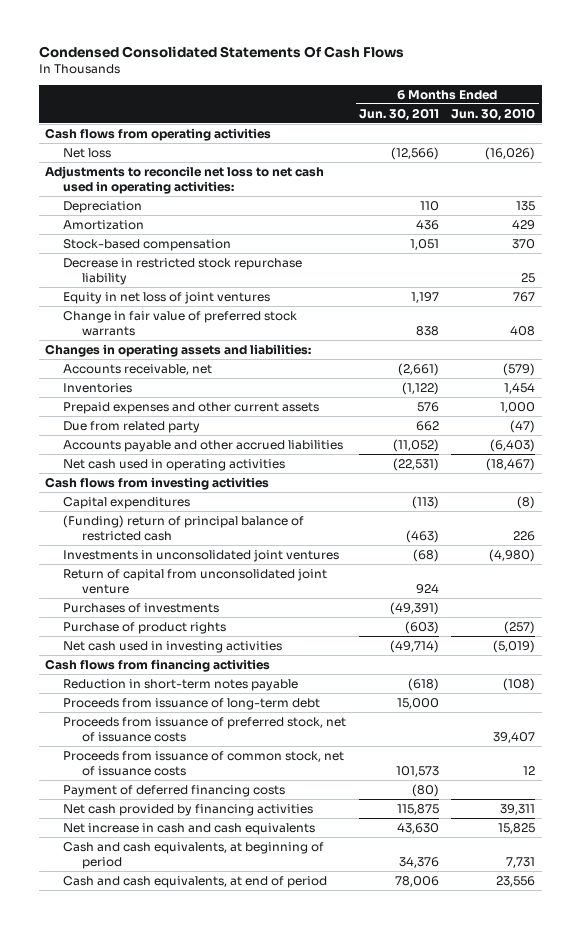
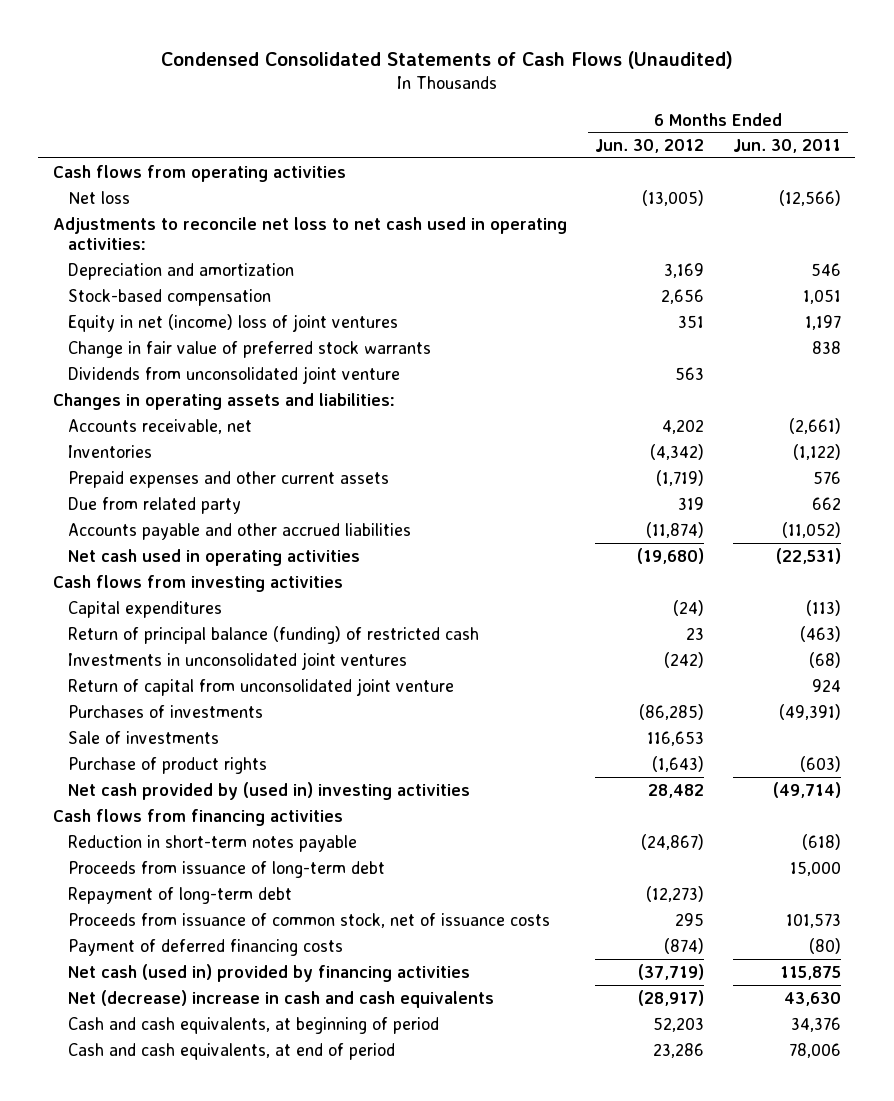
[38,46,404,59] Condensed Consolidated Statements Of Cash Flows -> [160,50,733,69] Condensed Consolidated Statements of Cash Flows (Unaudited)
[451,107,536,121] Jun. 30, 2010 -> none
none -> [595,139,705,154] Jun. 30, 2012
[63,200,143,213] Depreciation -> none
[63,219,145,230] Amortization -> none
none -> [67,262,294,280] Depreciation and amortization
[63,257,303,285] Decrease in restricted stock repurchase liability -> none
[63,291,271,304] Equity in net loss of joint ventures -> [67,313,398,332] Equity in net (income) loss of joint ventures
none -> [67,365,400,384] Dividends from unconsolidated joint venture
[63,514,305,541] (Funding) return of principal balance of restricted cash -> [67,625,479,644] Return of principal balance (funding) of restricted cash
none -> [67,730,219,744] Sale of investments
[63,640,283,653] Net cash used in investing activities -> [67,781,470,800] Net cash provided by (used in) investing activities
[63,716,347,742] Proceeds from issuance of preferred stock, net of issuance costs -> none
none -> [67,886,292,904] Repayment of long-term debt
[63,803,314,816] Net cash provided by financing activities -> [67,963,470,982] Net cash (used in) provided by financing activities
[63,822,316,835] Net increase in cash and cash equivalents -> [67,989,494,1008] Net (decrease) increase in cash and cash equivalents

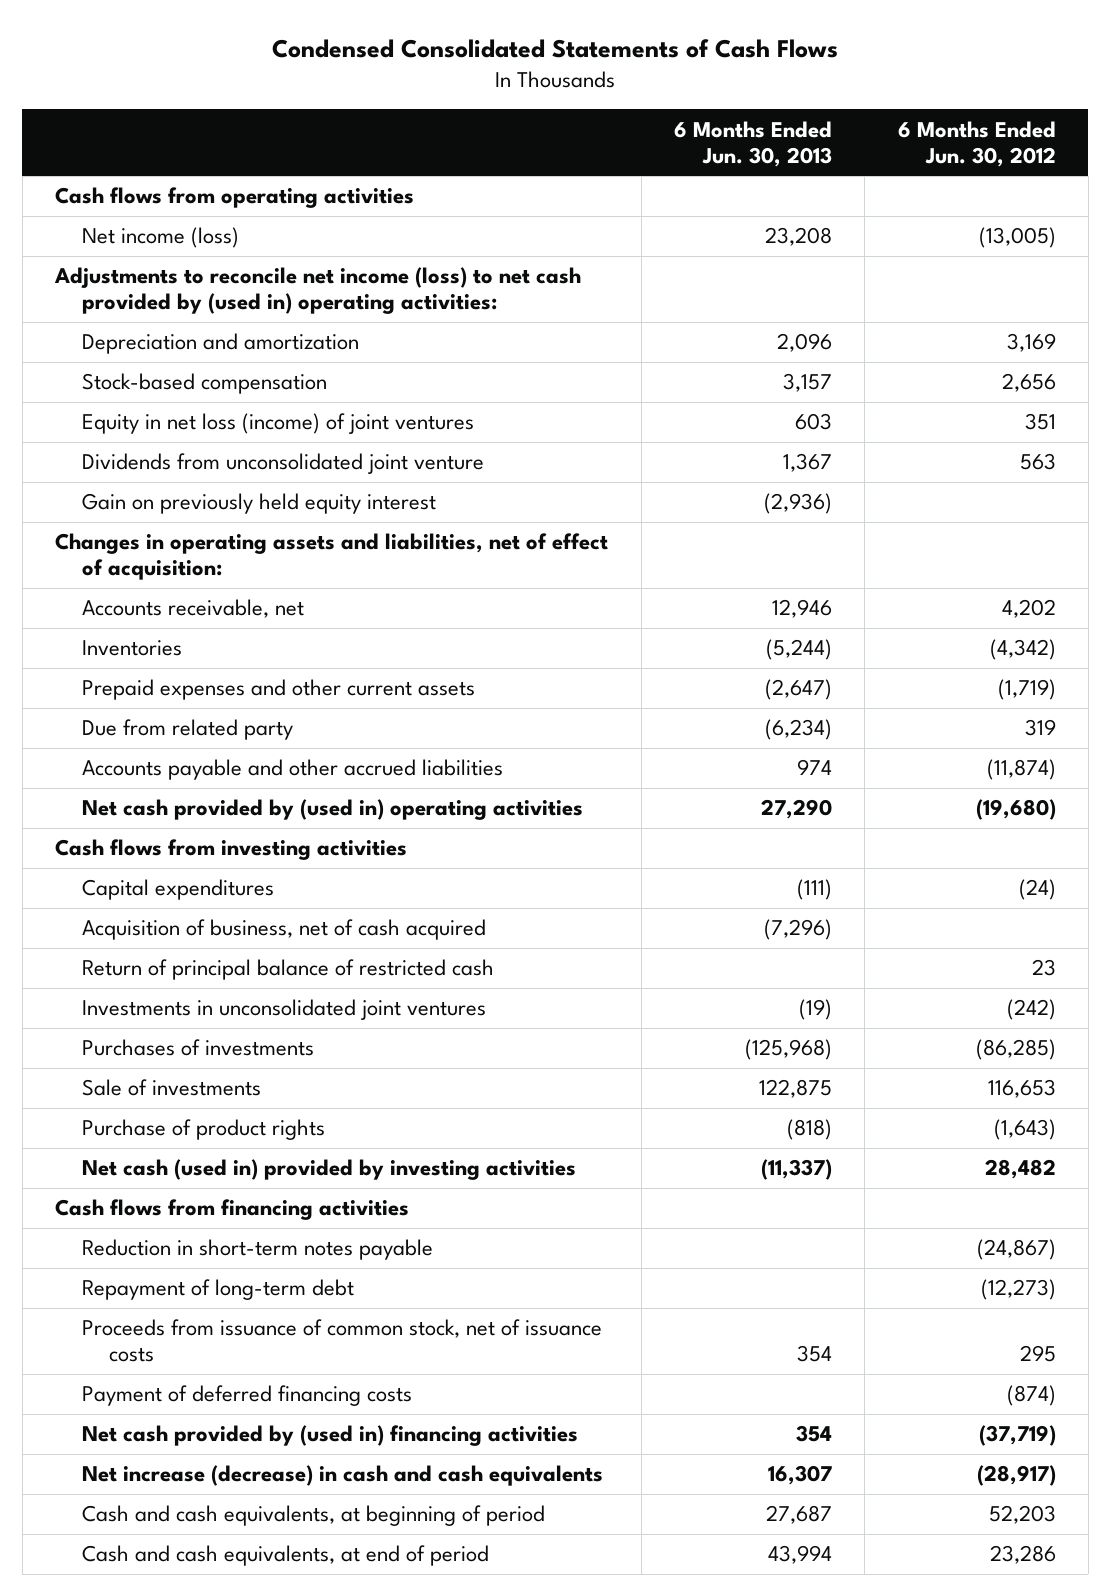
[160,50,733,69] Condensed Consolidated Statements of Cash Flows (Unaudited) -> [272,38,839,58] Condensed Consolidated Statements of Cash Flows
[732,139,841,154] Jun. 30, 2011 -> none
none -> [673,120,832,167] 6 Months Ended Jun. 30, 2013
[67,190,130,204] Net loss -> [81,227,239,249] Net income (loss)
[52,216,567,251] Adjustments to reconcile net loss to net cash used in operating activities: -> [54,267,582,315] Adjustments to reconcile net income (loss) to net cash provided by (used in) operating activities:
[67,340,431,358] Change in fair value of preferred stock warrants -> none
[67,313,398,332] Equity in net (income) loss of joint ventures -> [81,413,474,435] Equity in net loss (income) of joint ventures
none -> [81,493,436,515] Gain on previously held equity interest
[52,392,395,410] Changes in operating assets and liabilities: -> [55,533,609,581] Changes in operating assets and liabilities, net of effect of acquisition:
[67,548,360,566] Net cash used in operating activities -> [81,799,583,821] Net cash provided by (used in) operating activities
none -> [81,919,486,941] Acquisition of business, net of cash acquired
[67,625,479,644] Return of principal balance (funding) of restricted cash -> [81,959,494,981] Return of principal balance of restricted cash
[67,677,454,696] Return of capital from unconsolidated joint venture -> none
[67,781,470,800] Net cash provided by (used in) investing activities -> [81,1159,576,1181] Net cash (used in) provided by investing activities
[67,860,385,878] Proceeds from issuance of long-term debt -> none
[67,963,470,982] Net cash (used in) provided by financing activities -> [81,1425,578,1447] Net cash provided by (used in) financing activities
[67,989,494,1008] Net (decrease) increase in cash and cash equivalents -> [81,1465,603,1487] Net increase (decrease) in cash and cash equivalents

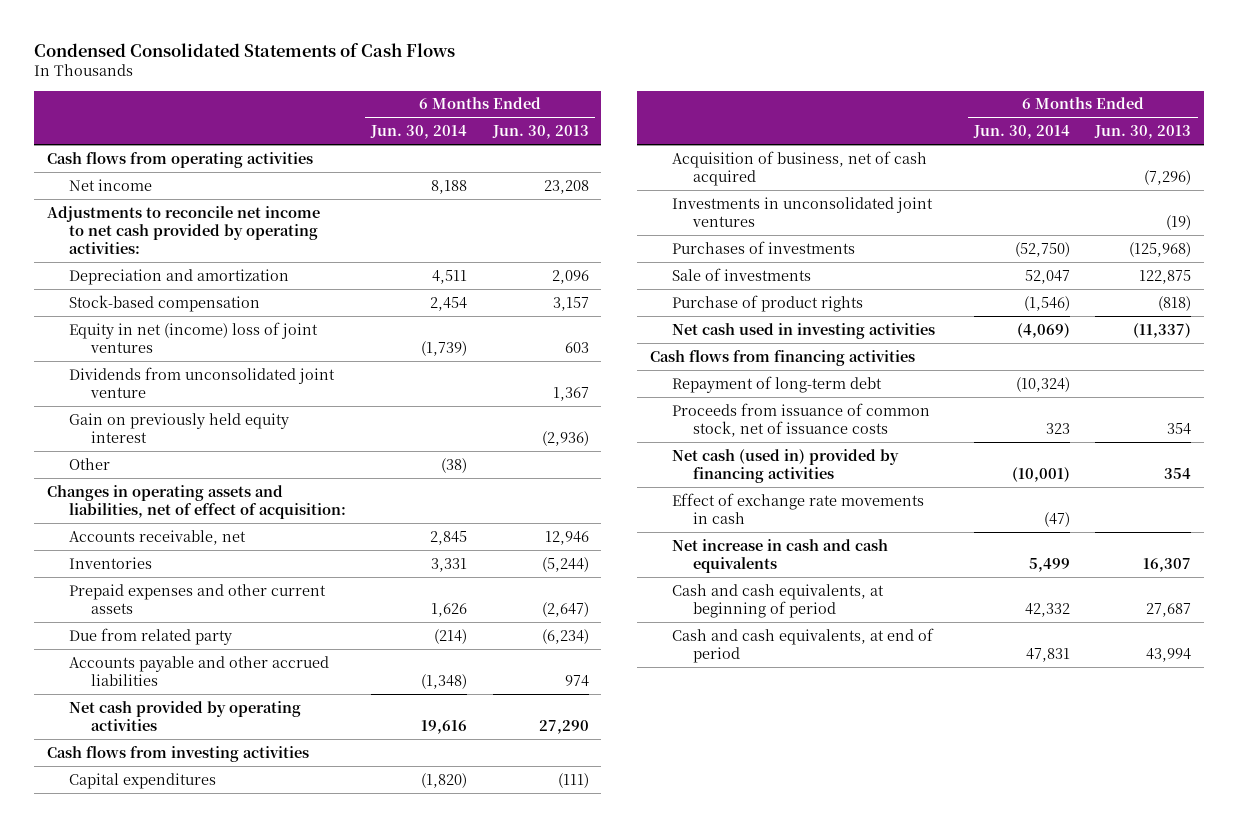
[897,120,1056,167] 6 Months Ended Jun. 30, 2012 -> none
none -> [370,125,468,140] Jun. 30, 2014
[81,227,239,249] Net income (loss) -> [68,178,152,191] Net income
[54,267,582,315] Adjustments to reconcile net income (loss) to net cash provided by (used in) operating activities: -> [47,205,321,254] Adjustments to reconcile net income to net cash provided by operating activities:
[81,413,474,435] Equity in net loss (income) of joint ventures -> [68,321,318,353] Equity in net (income) loss of joint ventures
none -> [68,457,110,470] Other
[81,799,583,821] Net cash provided by (used in) operating activities -> [68,700,301,731] Net cash provided by operating activities
[81,959,494,981] Return of principal balance of restricted cash -> none
[81,1159,576,1181] Net cash (used in) provided by investing activities -> [671,322,935,339] Net cash used in investing activities
[81,1239,433,1261] Reduction in short-term notes payable -> none
[81,1385,412,1407] Payment of deferred financing costs -> none
[81,1425,578,1447] Net cash provided by (used in) financing activities -> [671,448,899,483] Net cash (used in) provided by financing activities
none -> [671,492,924,524] Effect of exchange rate movements in cash
[81,1465,603,1487] Net increase (decrease) in cash and cash equivalents -> [671,538,888,573] Net increase in cash and cash equivalents

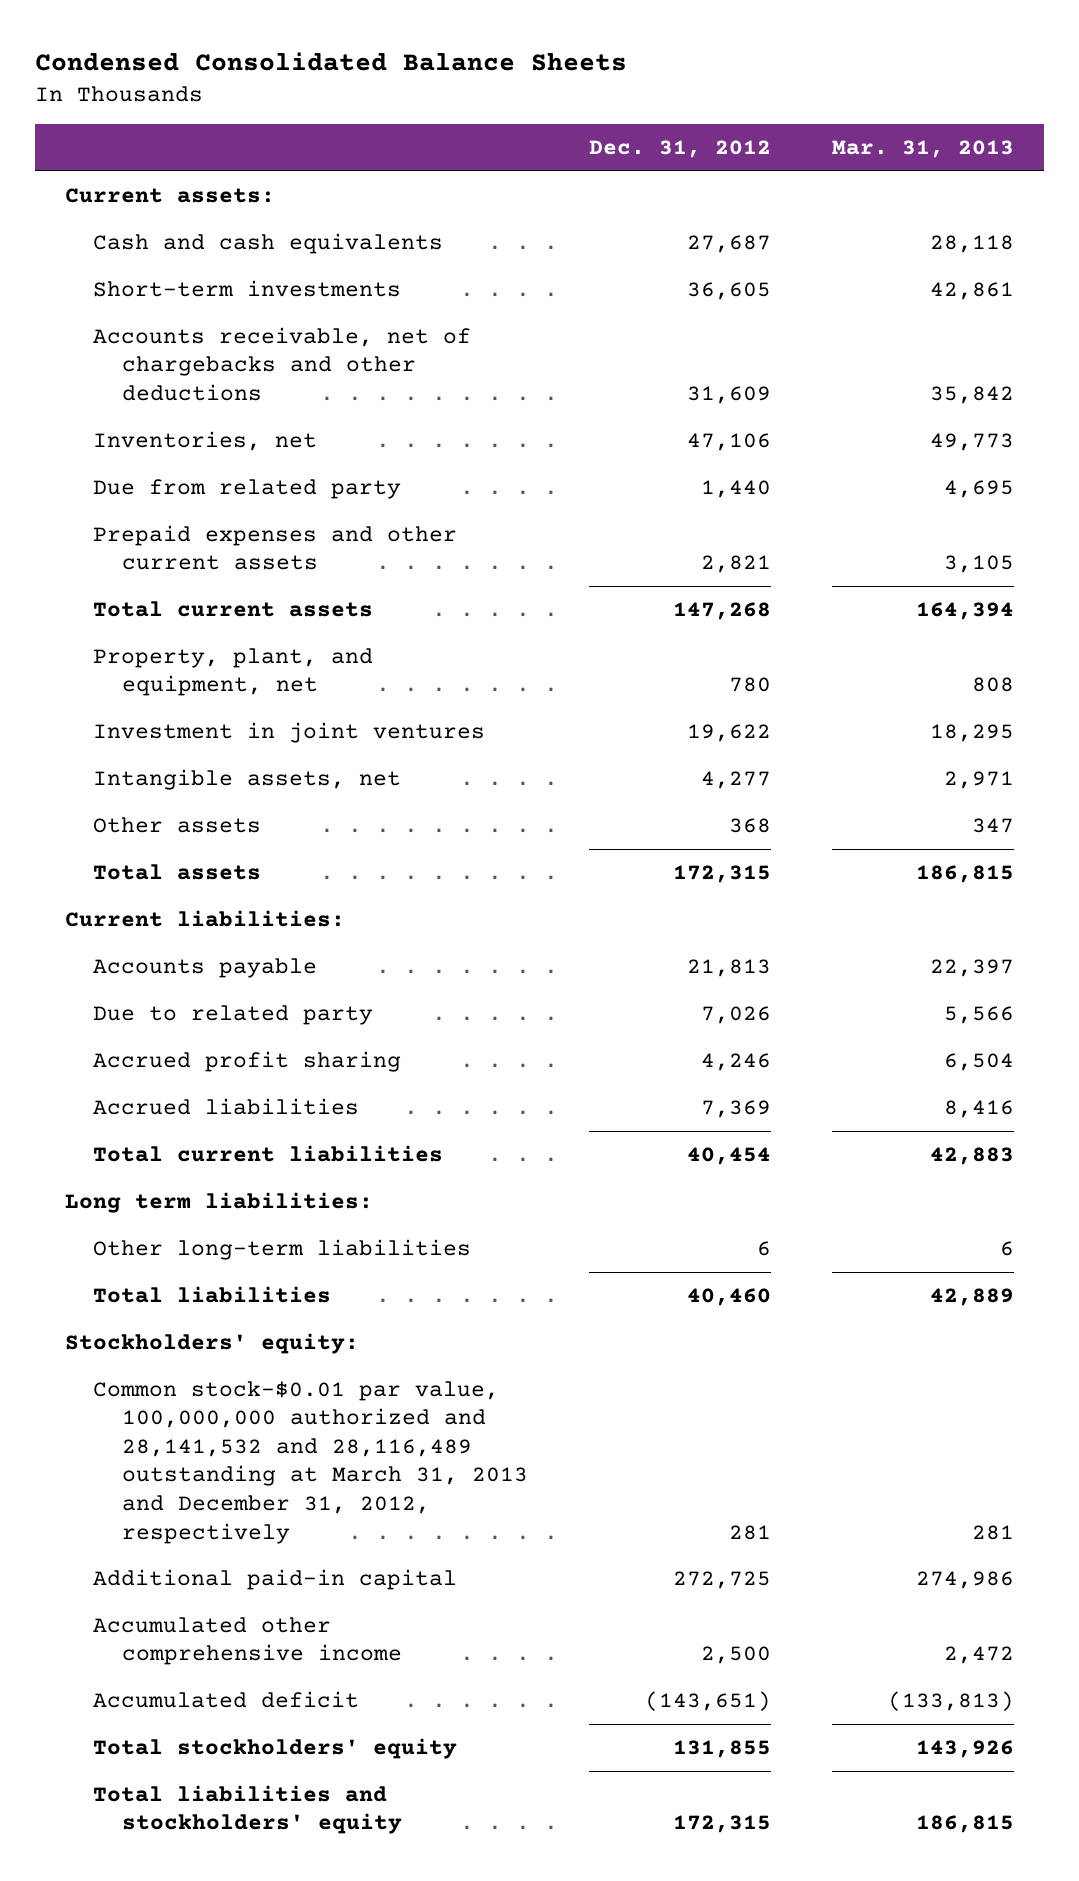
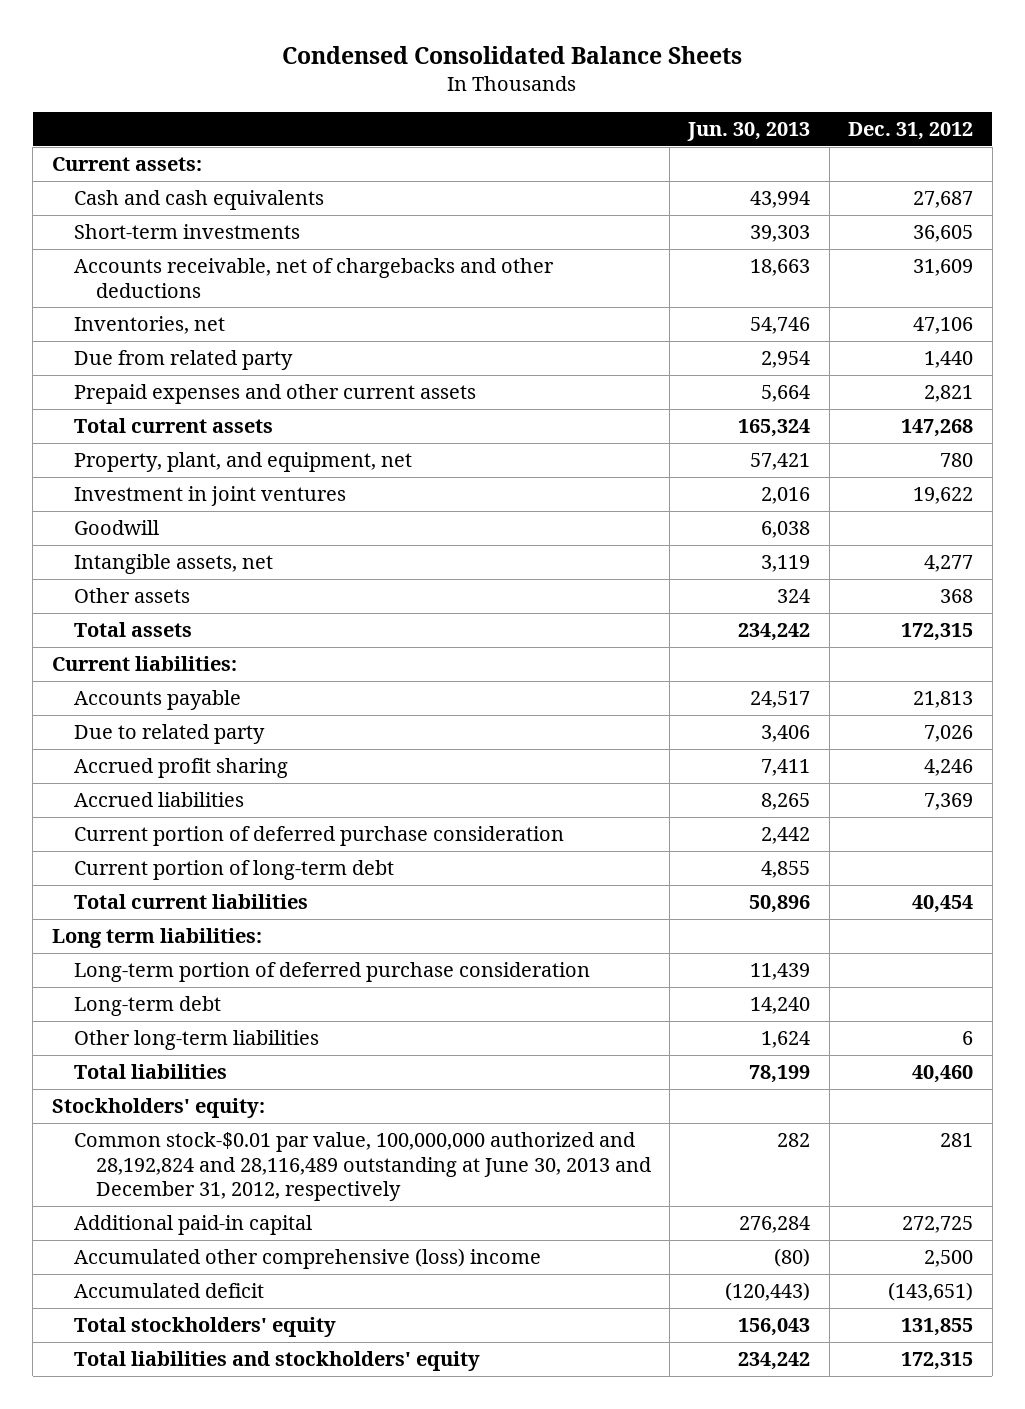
[831,140,1014,159] Mar. 31, 2013 -> none
none -> [687,122,811,142] Jun. 30, 2013
none -> [73,520,159,536] Goodwill
none -> [73,826,564,847] Current portion of deferred purchase consideration
none -> [73,860,394,881] Current portion of long-term debt
none -> [73,962,590,983] Long-term portion of deferred purchase consideration
none -> [73,996,221,1017] Long-term debt
[93,1380,528,1544] Common stock-$0.01 par value, 100,000,000 authorized and 28,141,532 and 28,116,489 outstanding at March 31, 2013 and December 31, 2012, respectively -> [73,1132,651,1201] Common stock-$0.01 par value, 100,000,000 authorized and 28,192,824 and 28,116,489 outstanding at June 30, 2013 and December 31, 2012, respectively
[93,1616,402,1666] Accumulated other comprehensive income -> [73,1248,541,1270] Accumulated other comprehensive (loss) income

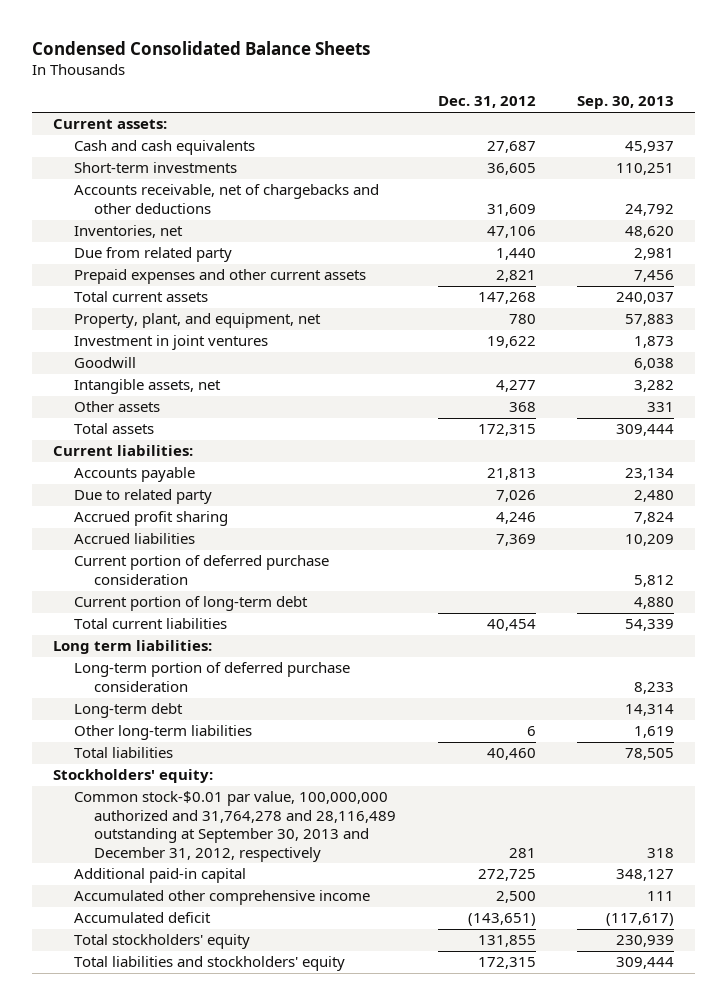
[687,122,811,142] Jun. 30, 2013 -> none
none -> [577,96,675,110] Sep. 30, 2013
[73,1132,651,1201] Common stock-$0.01 par value, 100,000,000 authorized and 28,192,824 and 28,116,489 outstanding at June 30, 2013 and December 31, 2012, respectively -> [73,791,396,862] Common stock-$0.01 par value, 100,000,000 authorized and 31,764,278 and 28,116,489 outstanding at September 30, 2013 and December 31, 2012, respectively
[73,1248,541,1270] Accumulated other comprehensive (loss) income -> [73,890,370,906] Accumulated other comprehensive income

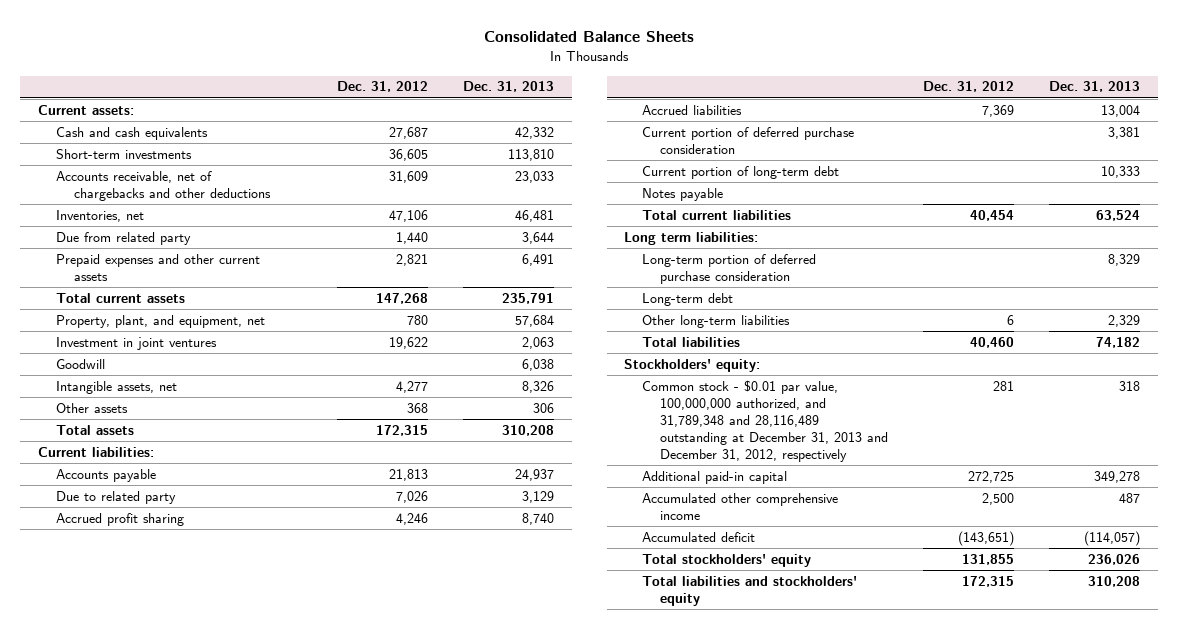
[32,41,371,56] Condensed Consolidated Balance Sheets -> [484,31,695,43] Consolidated Balance Sheets
[577,96,675,110] Sep. 30, 2013 -> none
none -> [463,81,555,93] Dec. 31, 2013
none -> [642,187,724,201] Notes payable
[73,791,396,862] Common stock-$0.01 par value, 100,000,000 authorized and 31,764,278 and 28,116,489 outstanding at September 30, 2013 and December 31, 2012, respectively -> [642,379,889,462] Common stock - $0.01 par value, 100,000,000 authorized, and 31,789,348 and 28,116,489 outstanding at December 31, 2013 and December 31, 2012, respectively

